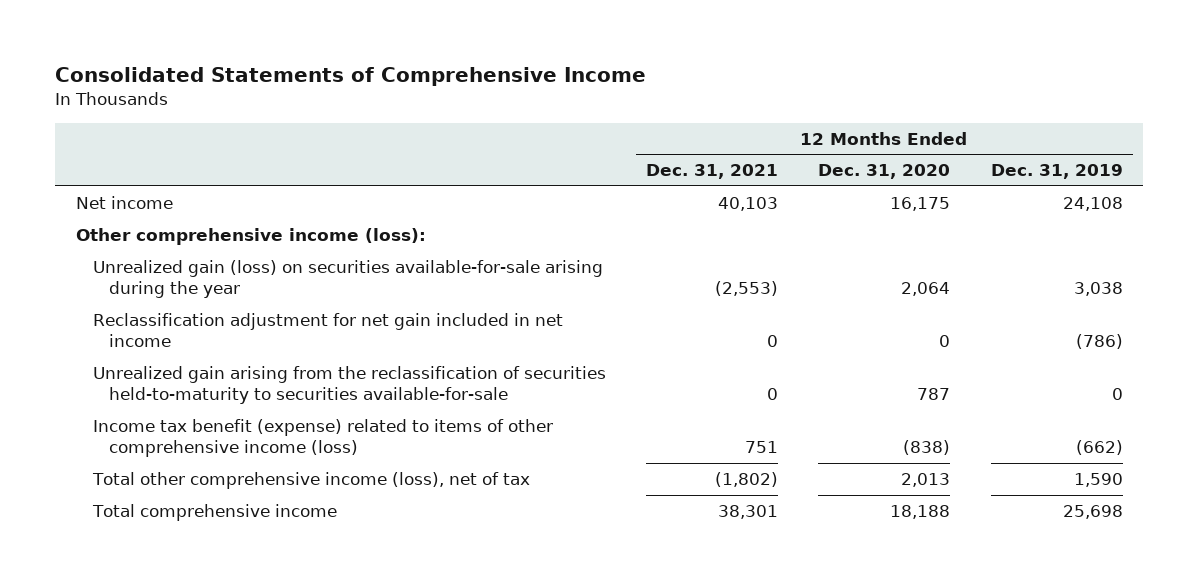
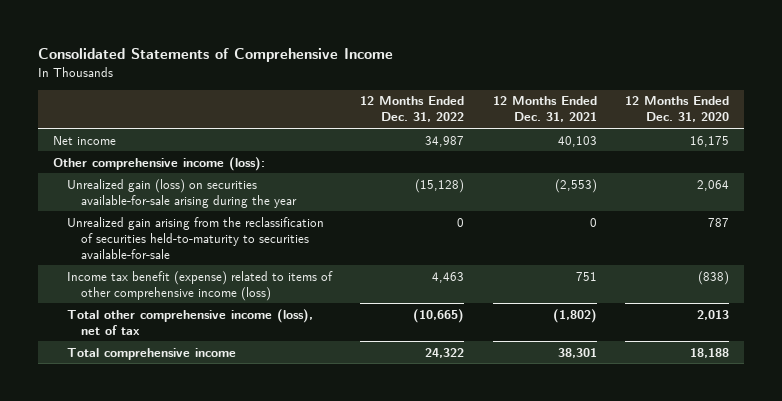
[990,164,1123,180] Dec. 31, 2019 -> none
none -> [360,96,465,123] 12 Months Ended Dec. 31, 2022
[92,313,563,348] Reclassification adjustment for net gain included in net income -> none

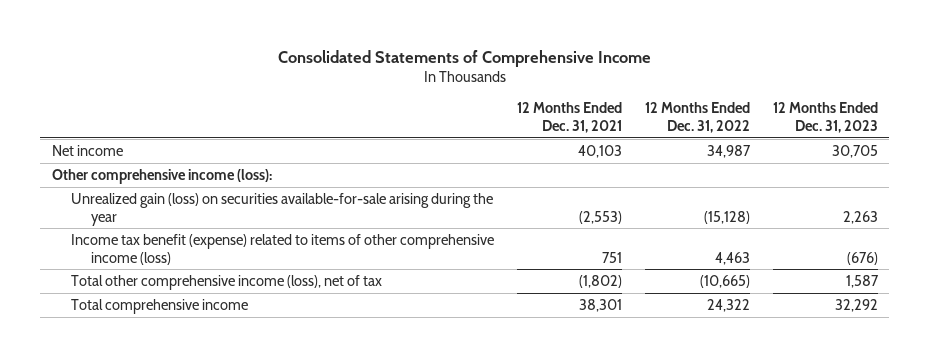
[625,96,730,123] 12 Months Ended Dec. 31, 2020 -> none
none -> [773,102,879,133] 12 Months Ended Dec. 31, 2023
[66,216,324,259] Unrealized gain arising from the reclassification of securities held-to-maturity to securities available-for-sale -> none

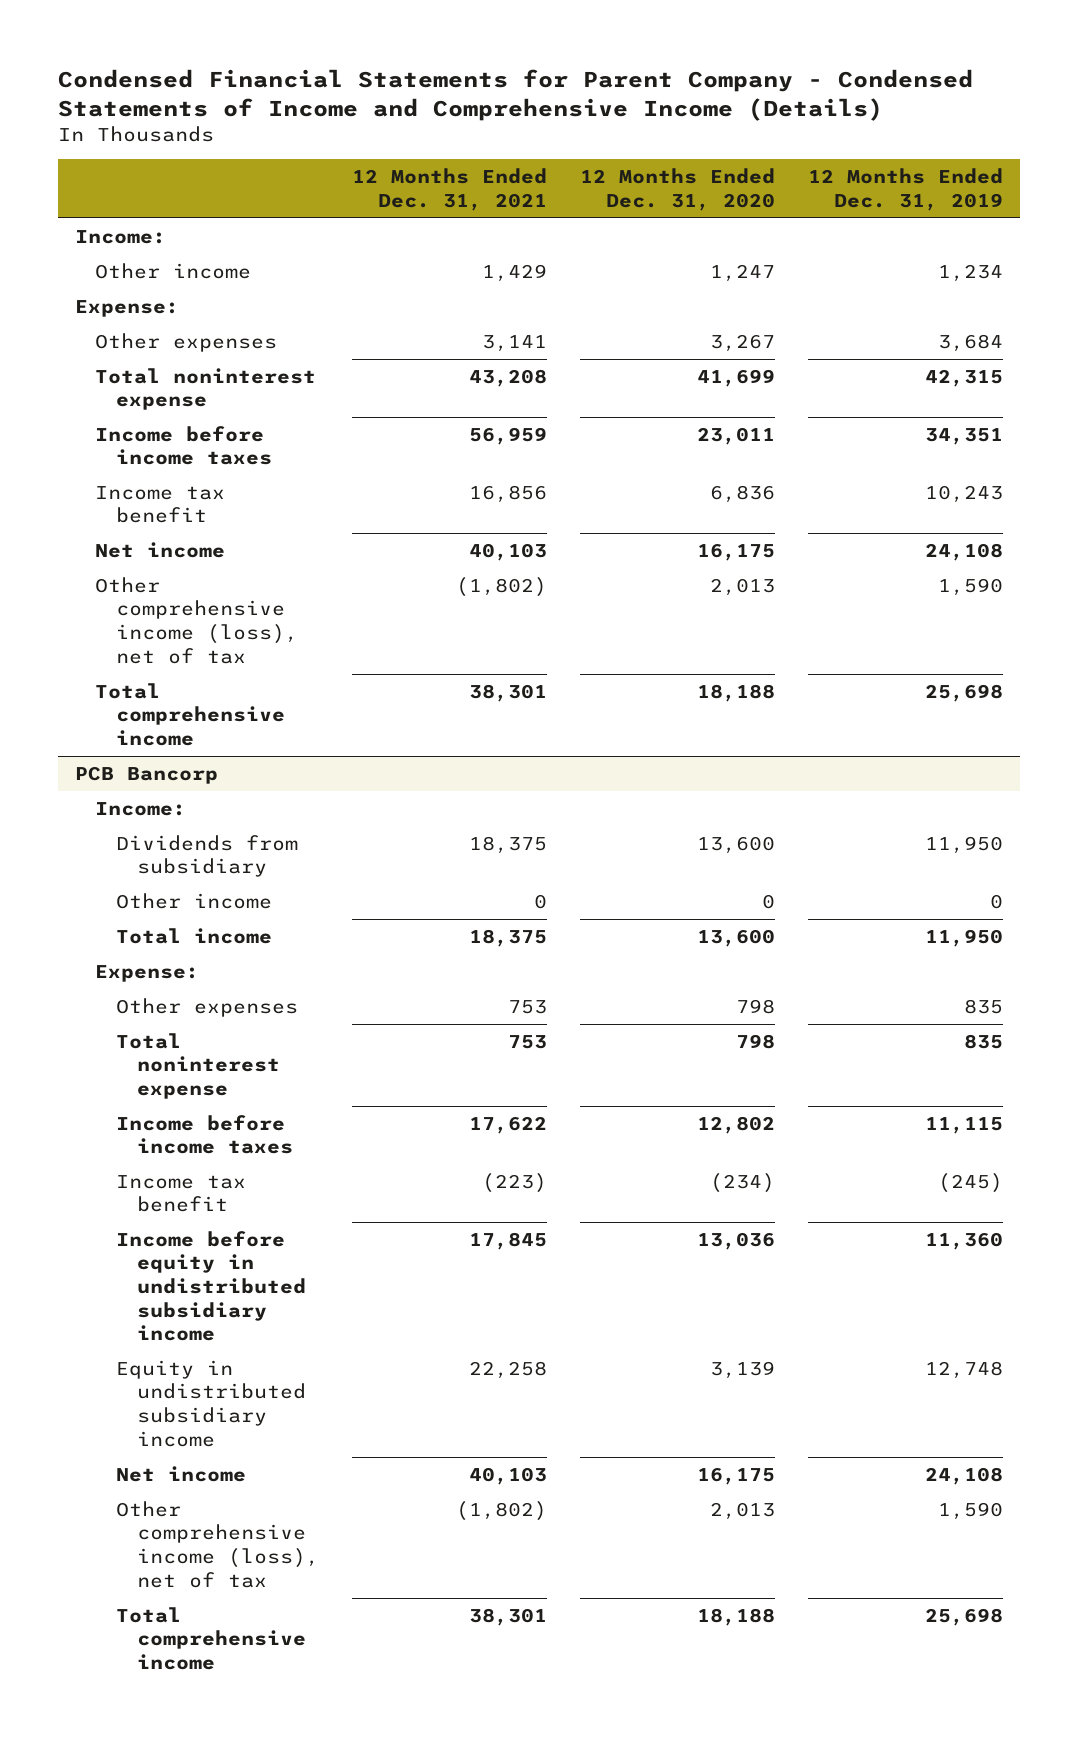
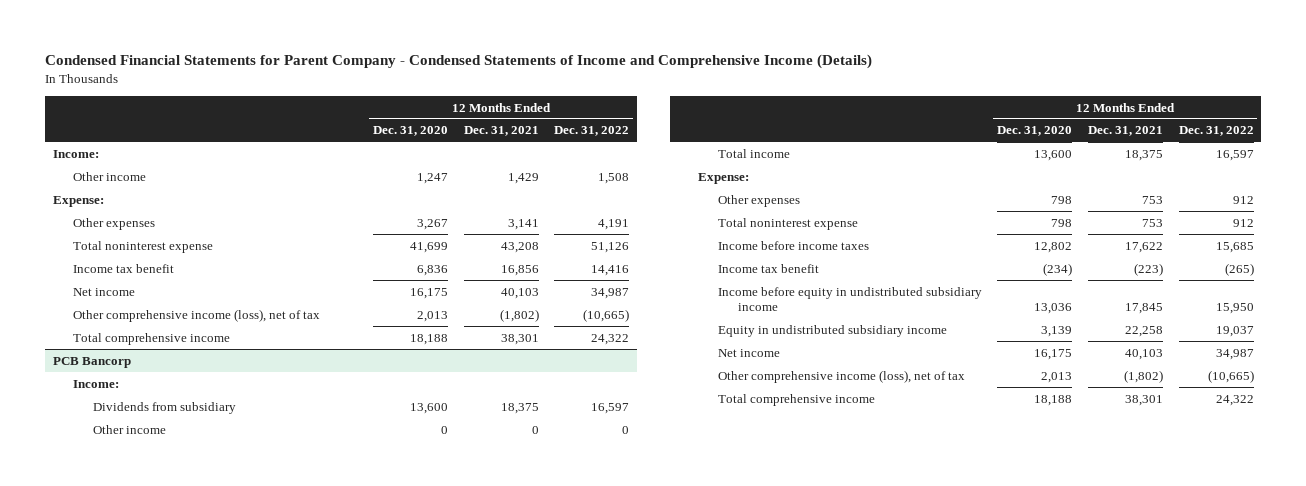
[808,168,1004,211] 12 Months Ended Dec. 31, 2019 -> none
none -> [554,126,630,137] Dec. 31, 2022
[95,425,273,466] Income before income taxes -> none

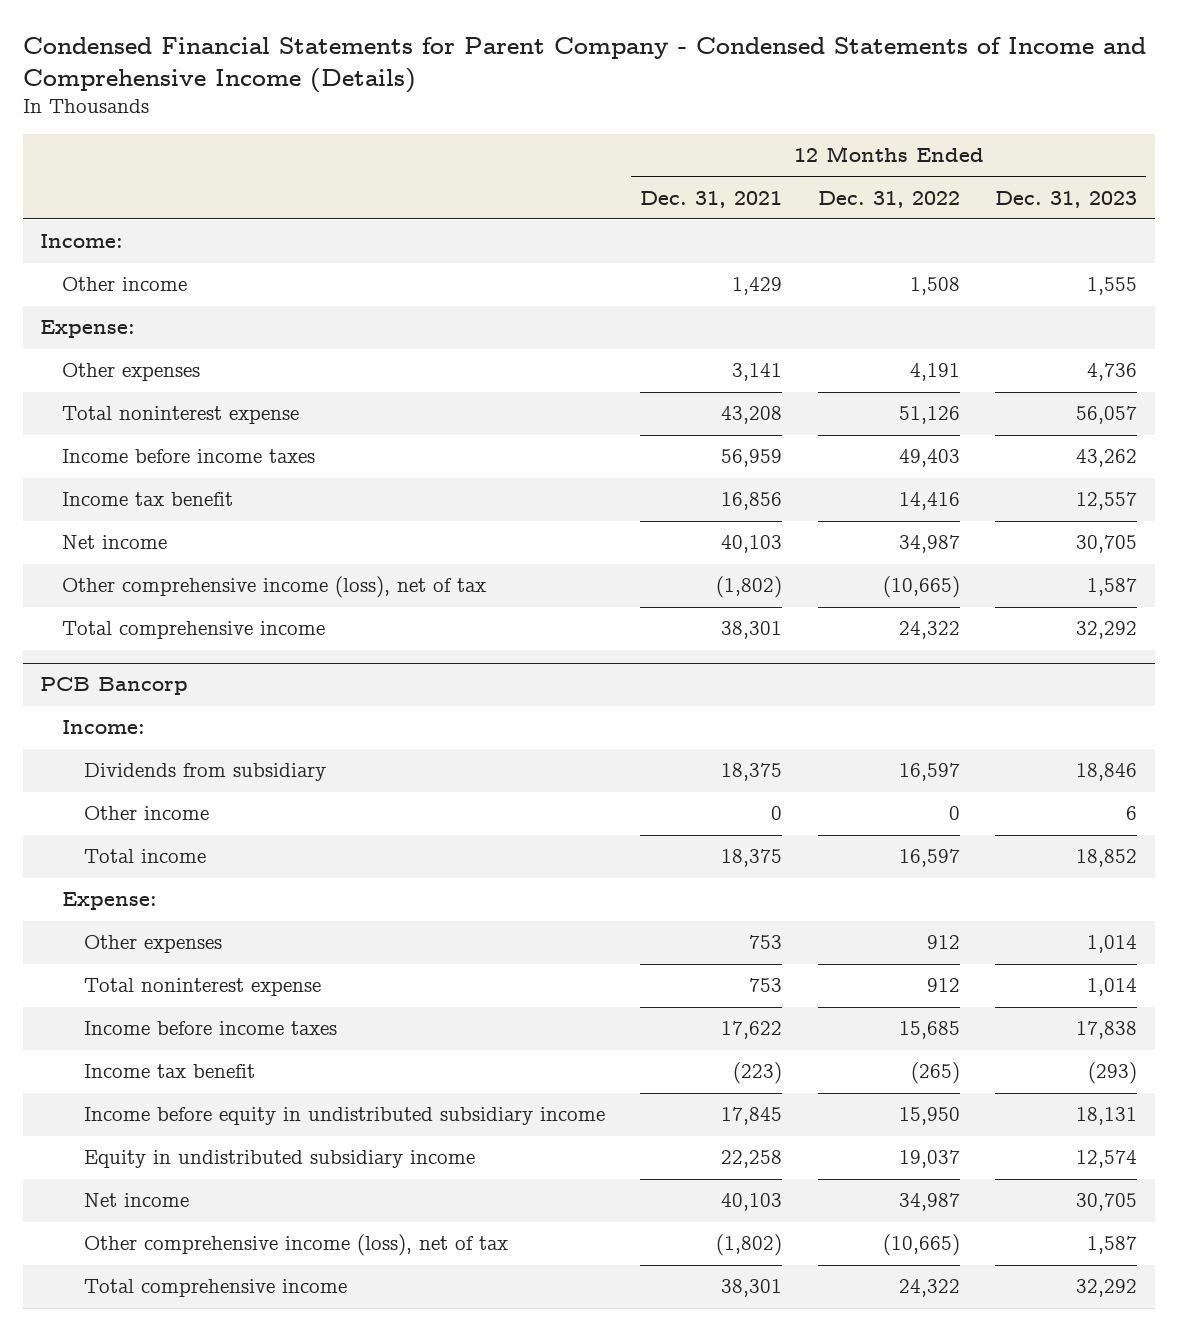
[372,126,448,137] Dec. 31, 2020 -> none
none -> [995,190,1138,208] Dec. 31, 2023
none -> [62,449,316,464] Income before income taxes

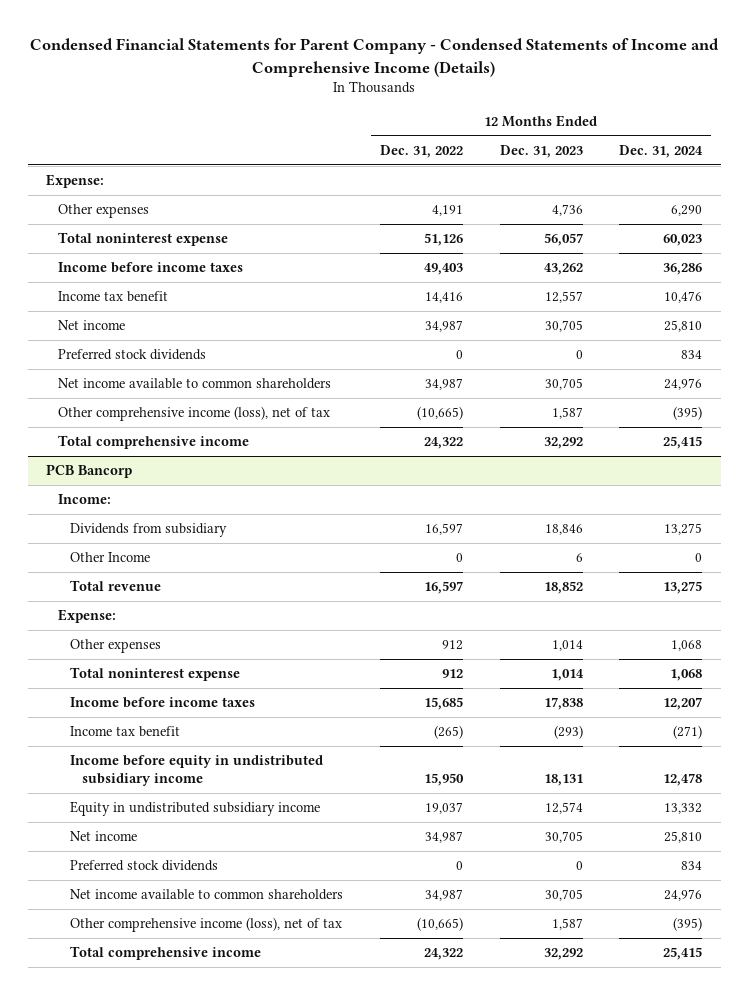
[640,190,783,208] Dec. 31, 2021 -> none
none -> [619,144,704,158] Dec. 31, 2024
[40,234,124,249] Income: -> none
[62,277,188,292] Other income -> none
none -> [58,349,207,361] Preferred stock dividends
none -> [58,378,332,390] Net income available to common shareholders
[83,806,209,821] Other income -> [70,552,151,563] Other Income
[83,849,206,864] Total income -> [70,580,162,592] Total revenue
none -> [70,860,219,872] Preferred stock dividends
none -> [70,889,344,901] Net income available to common shareholders

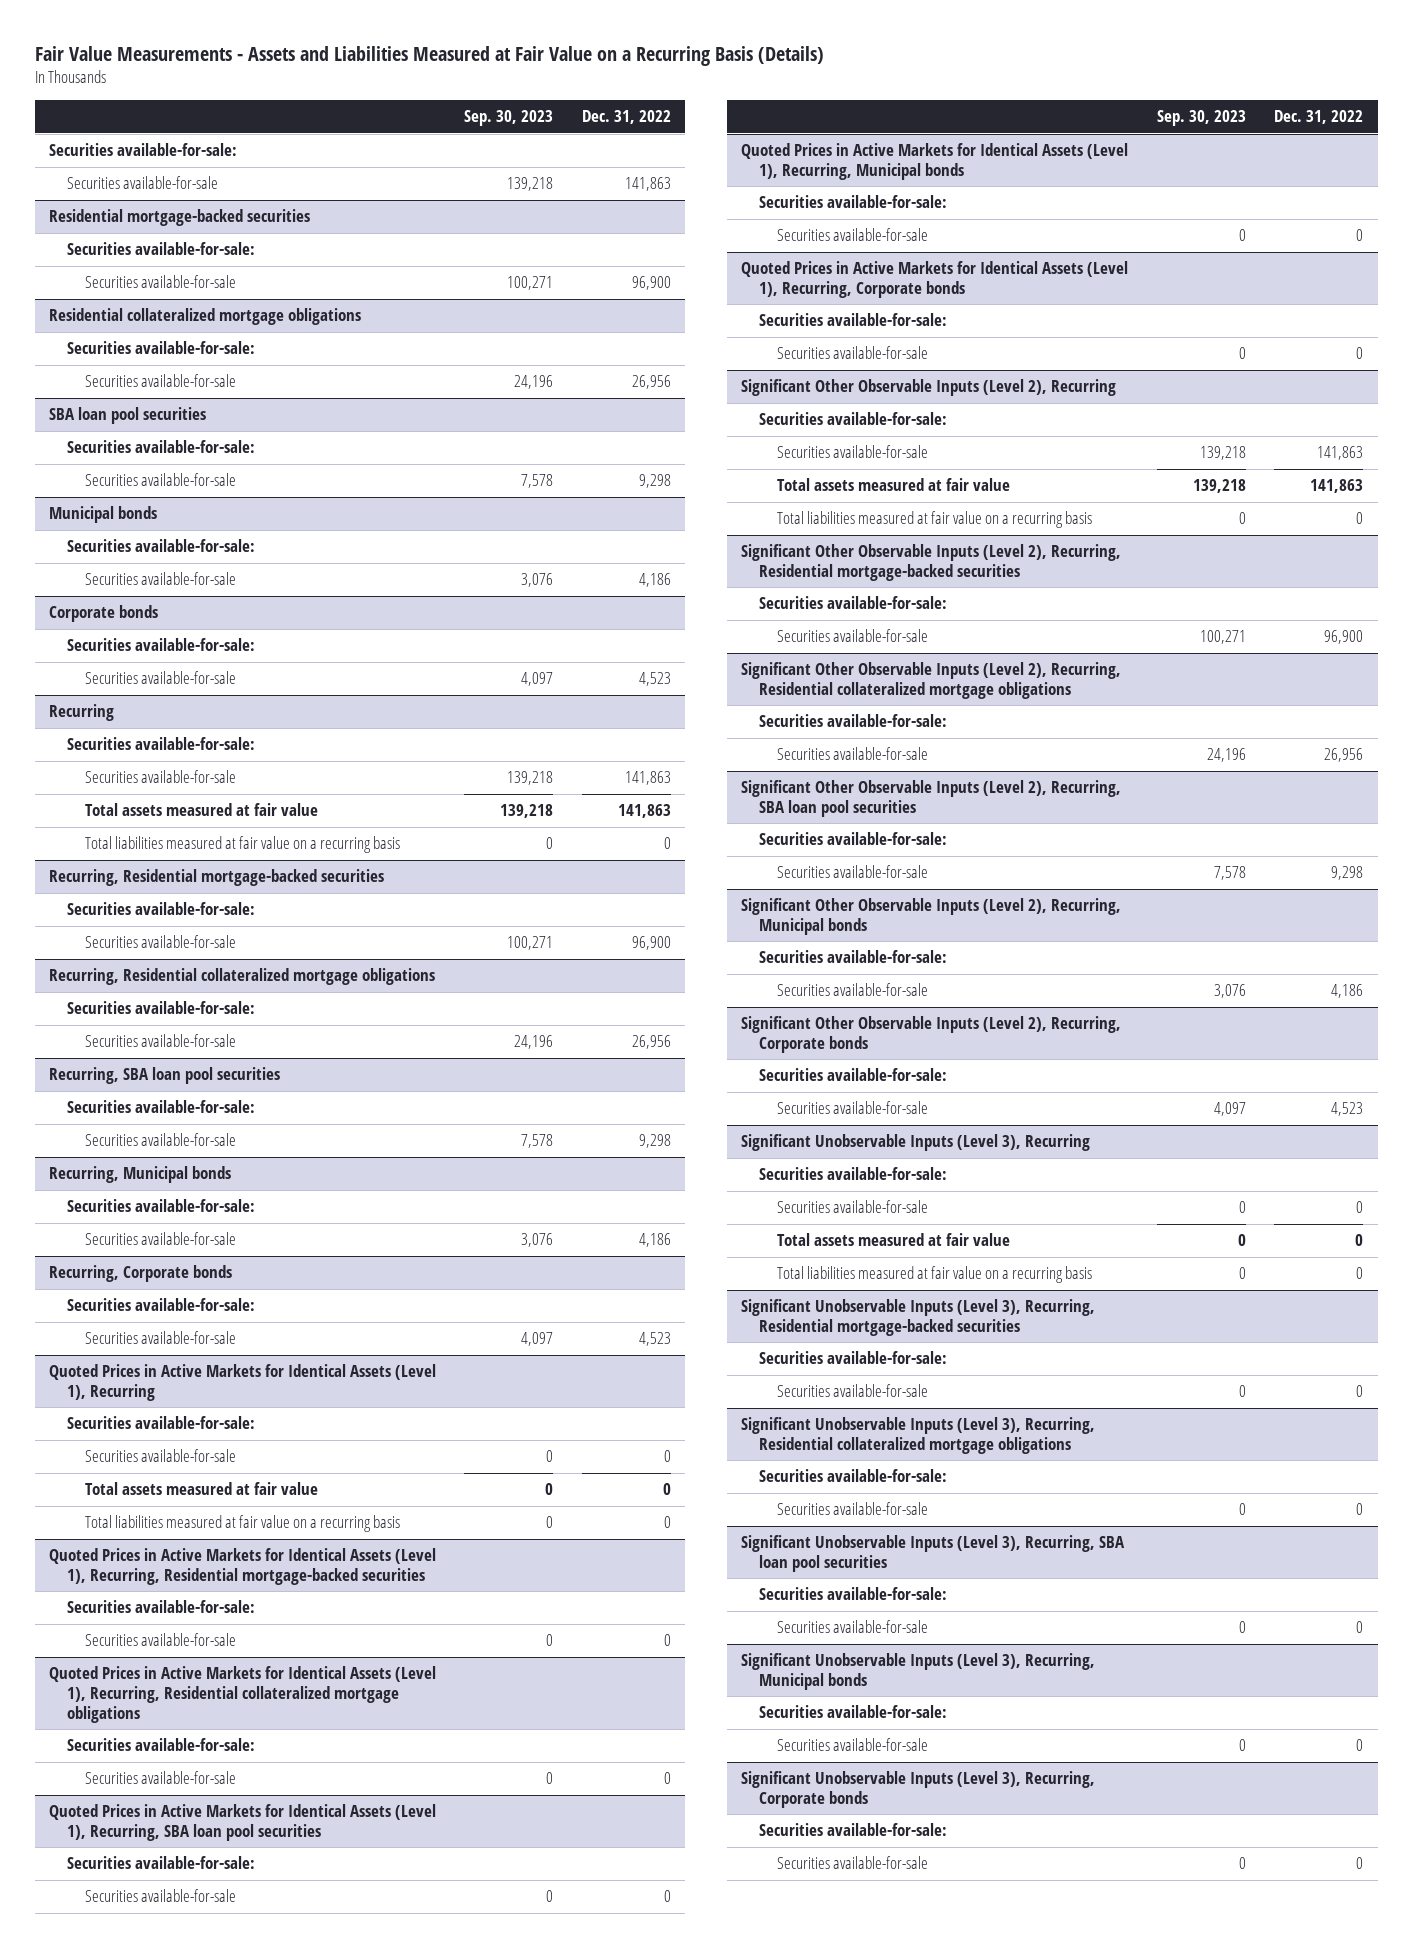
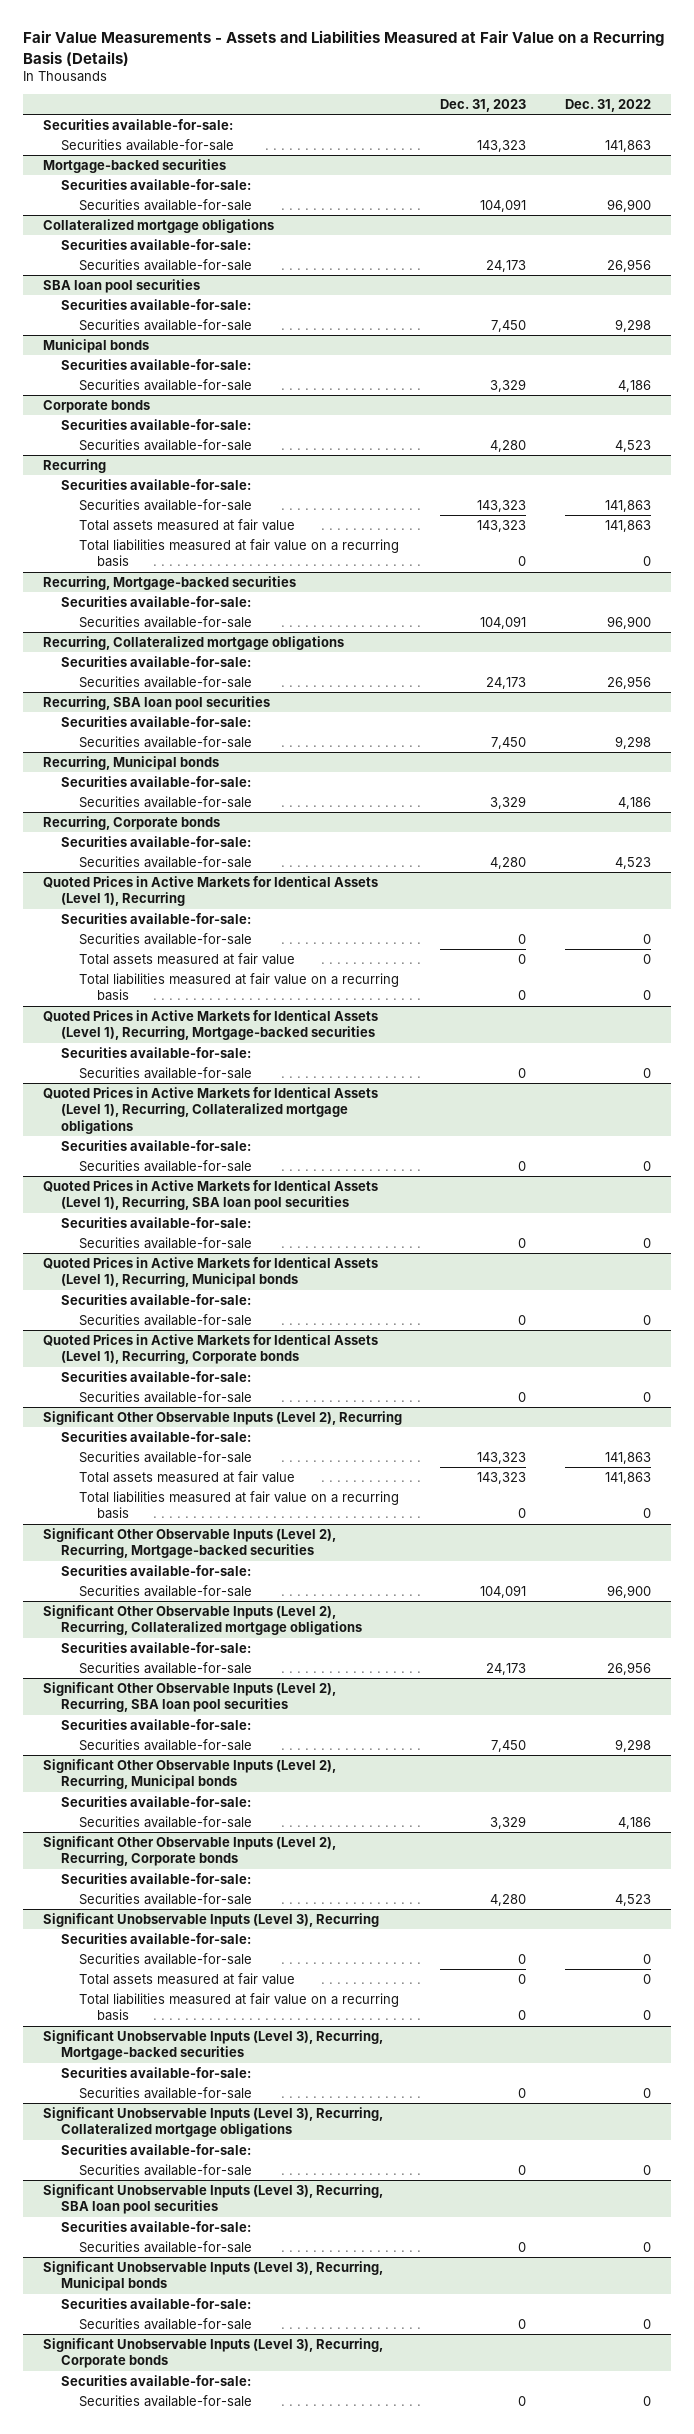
[464,110,554,127] Sep. 30, 2023 -> none
none -> [440,98,527,112] Dec. 31, 2023
[48,209,310,227] Residential mortgage-backed securities -> [42,158,226,173] Mortgage-backed securities
[48,308,361,326] Residential collateralized mortgage obligations -> [42,218,274,233] Collateralized mortgage obligations
[48,869,384,887] Recurring, Residential mortgage-backed securities -> [42,575,296,590] Recurring, Mortgage-backed securities
[48,968,435,986] Recurring, Residential collateralized mortgage obligations -> [42,635,344,650] Recurring, Collateralized mortgage obligations
[48,1548,436,1585] Quoted Prices in Active Markets for Identical Assets (Level 1), Recurring, Residential mortgage-backed securities -> [42,1009,378,1041] Quoted Prices in Active Markets for Identical Assets (Level 1), Recurring, Mortgage-backed securities
[48,1666,436,1723] Quoted Prices in Active Markets for Identical Assets (Level 1), Recurring, Residential collateralized mortgage obligations -> [42,1086,378,1135] Quoted Prices in Active Markets for Identical Assets (Level 1), Recurring, Collateralized mortgage obligations
[741,544,1122,581] Significant Other Observable Inputs (Level 2), Recurring, Residential mortgage-backed securities -> [42,1527,336,1559] Significant Other Observable Inputs (Level 2), Recurring, Mortgage-backed securities
[741,662,1122,699] Significant Other Observable Inputs (Level 2), Recurring, Residential collateralized mortgage obligations -> [42,1604,362,1636] Significant Other Observable Inputs (Level 2), Recurring, Collateralized mortgage obligations
[741,1299,1096,1336] Significant Unobservable Inputs (Level 3), Recurring, Residential mortgage-backed securities -> [42,2029,383,2061] Significant Unobservable Inputs (Level 3), Recurring, Mortgage-backed securities
[741,1417,1096,1454] Significant Unobservable Inputs (Level 3), Recurring, Residential collateralized mortgage obligations -> [42,2106,383,2138] Significant Unobservable Inputs (Level 3), Recurring, Collateralized mortgage obligations

